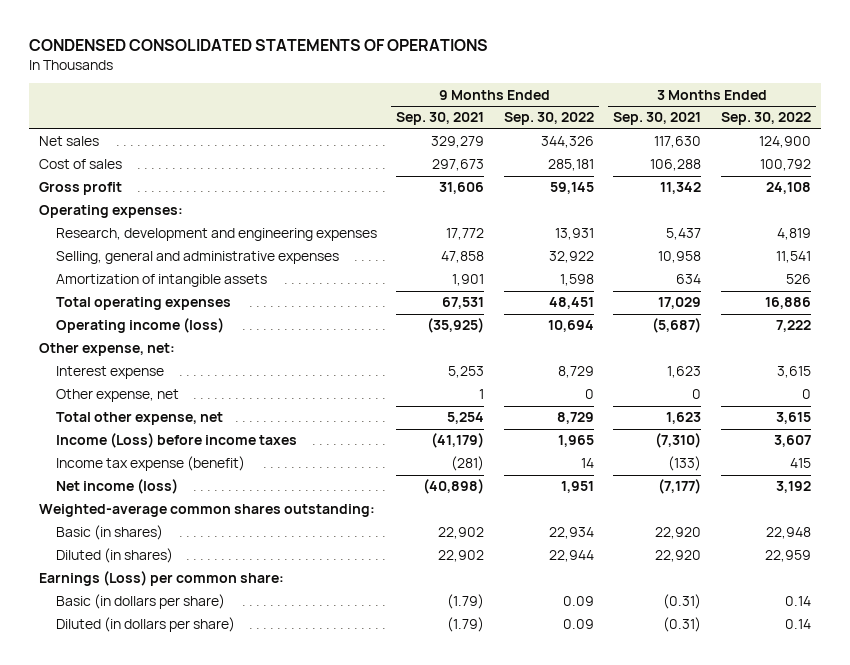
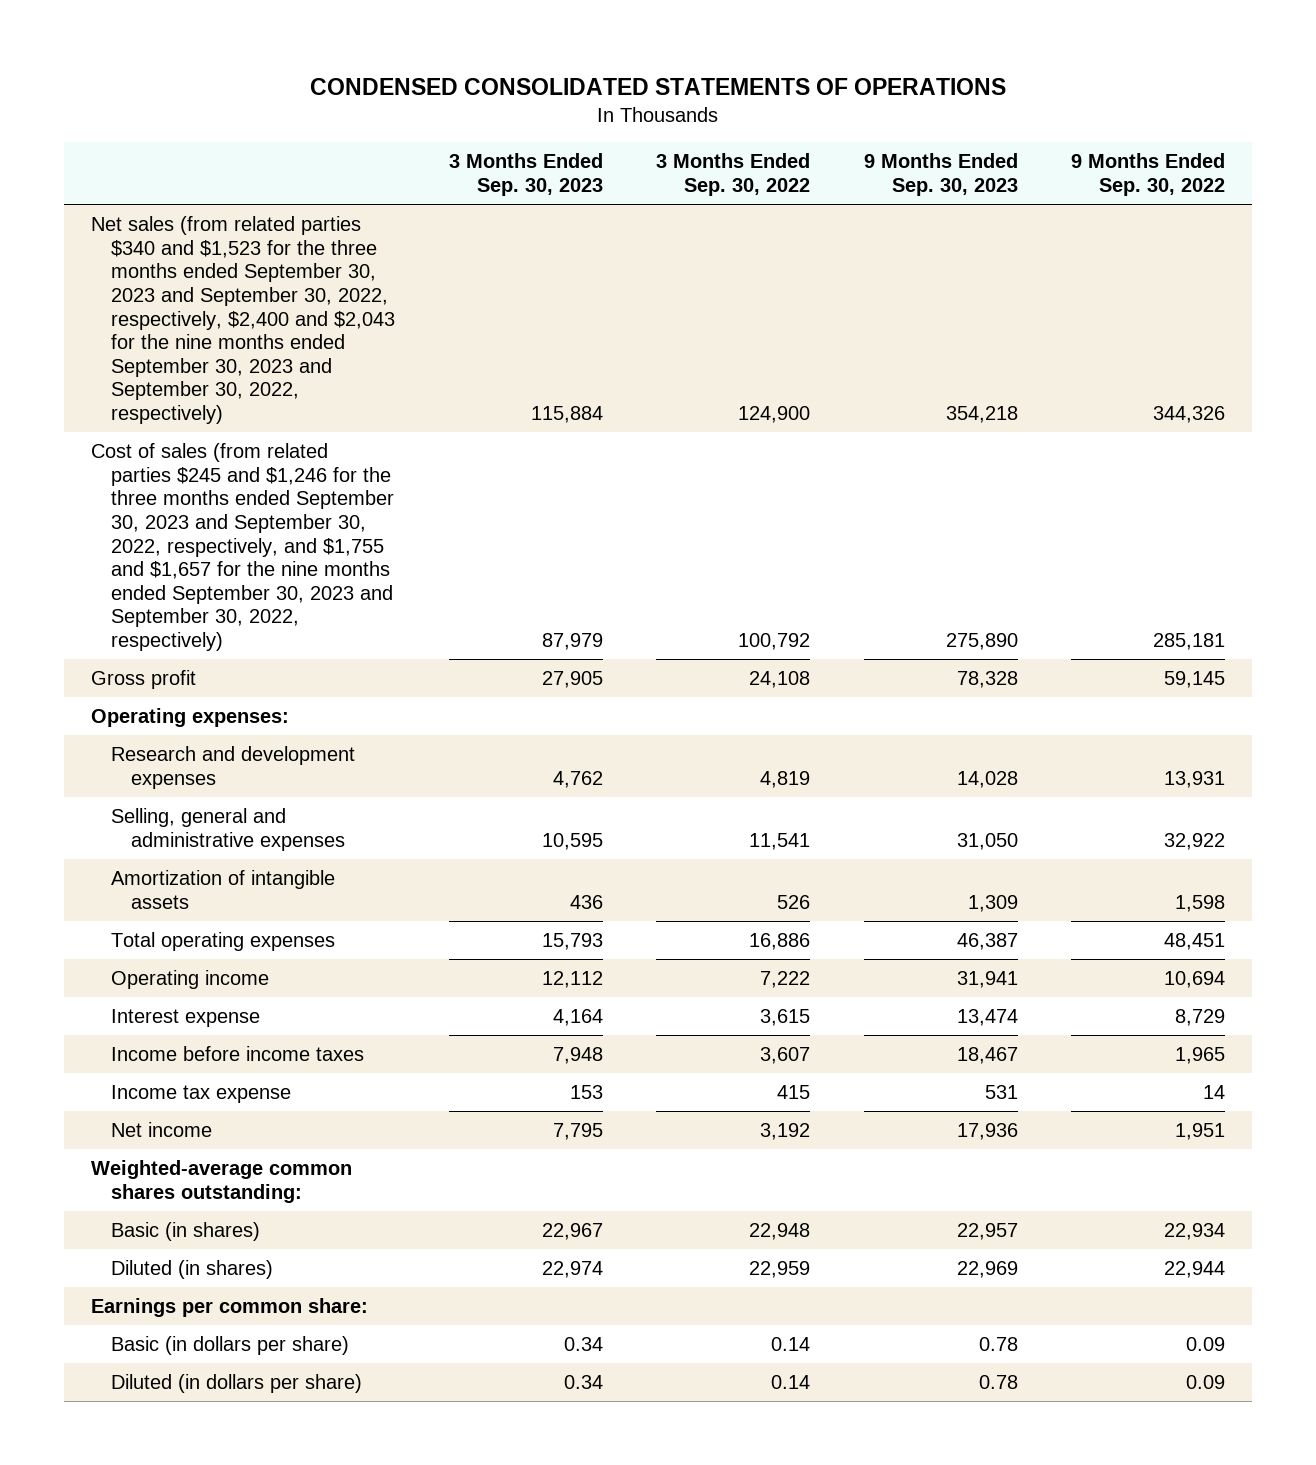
[396,112,485,126] Sep. 30, 2021 -> none
[613,112,702,126] Sep. 30, 2021 -> none
none -> [448,153,603,196] 3 Months Ended Sep. 30, 2023
none -> [863,153,1018,196] 9 Months Ended Sep. 30, 2023
[38,136,99,147] Net sales -> [91,216,396,424] Net sales (from related parties $340 and $1,523 for the three months ended September 30, 2023 and September 30, 2022, respectively, $2,400 and $2,043 for the nine months ended September 30, 2023 and September 30, 2022, respectively)
[38,159,122,170] Cost of sales -> [91,443,395,651] Cost of sales (from related parties $245 and $1,246 for the three months ended September 30, 2023 and September 30, 2022, respectively, and $1,755 and $1,657 for the nine months ended September 30, 2023 and September 30, 2022, respectively)
[55,228,377,242] Research, development and engineering expenses -> [111,746,356,789] Research and development expenses
[38,343,175,357] Other expense, net: -> none
[55,318,224,334] Operating income (loss) -> [111,970,270,990] Operating income
[55,389,179,403] Other expense, net -> none
[55,412,223,426] Total other expense, net -> none
[55,433,297,449] Income (Loss) before income taxes -> [111,1046,365,1062] Income before income taxes
[55,456,245,472] Income tax expense (benefit) -> [111,1085,292,1104] Income tax expense
[55,479,178,495] Net income (loss) -> [111,1122,213,1138] Net income
[38,571,284,587] Earnings (Loss) per common share: -> [91,1298,369,1318] Earnings per common share:

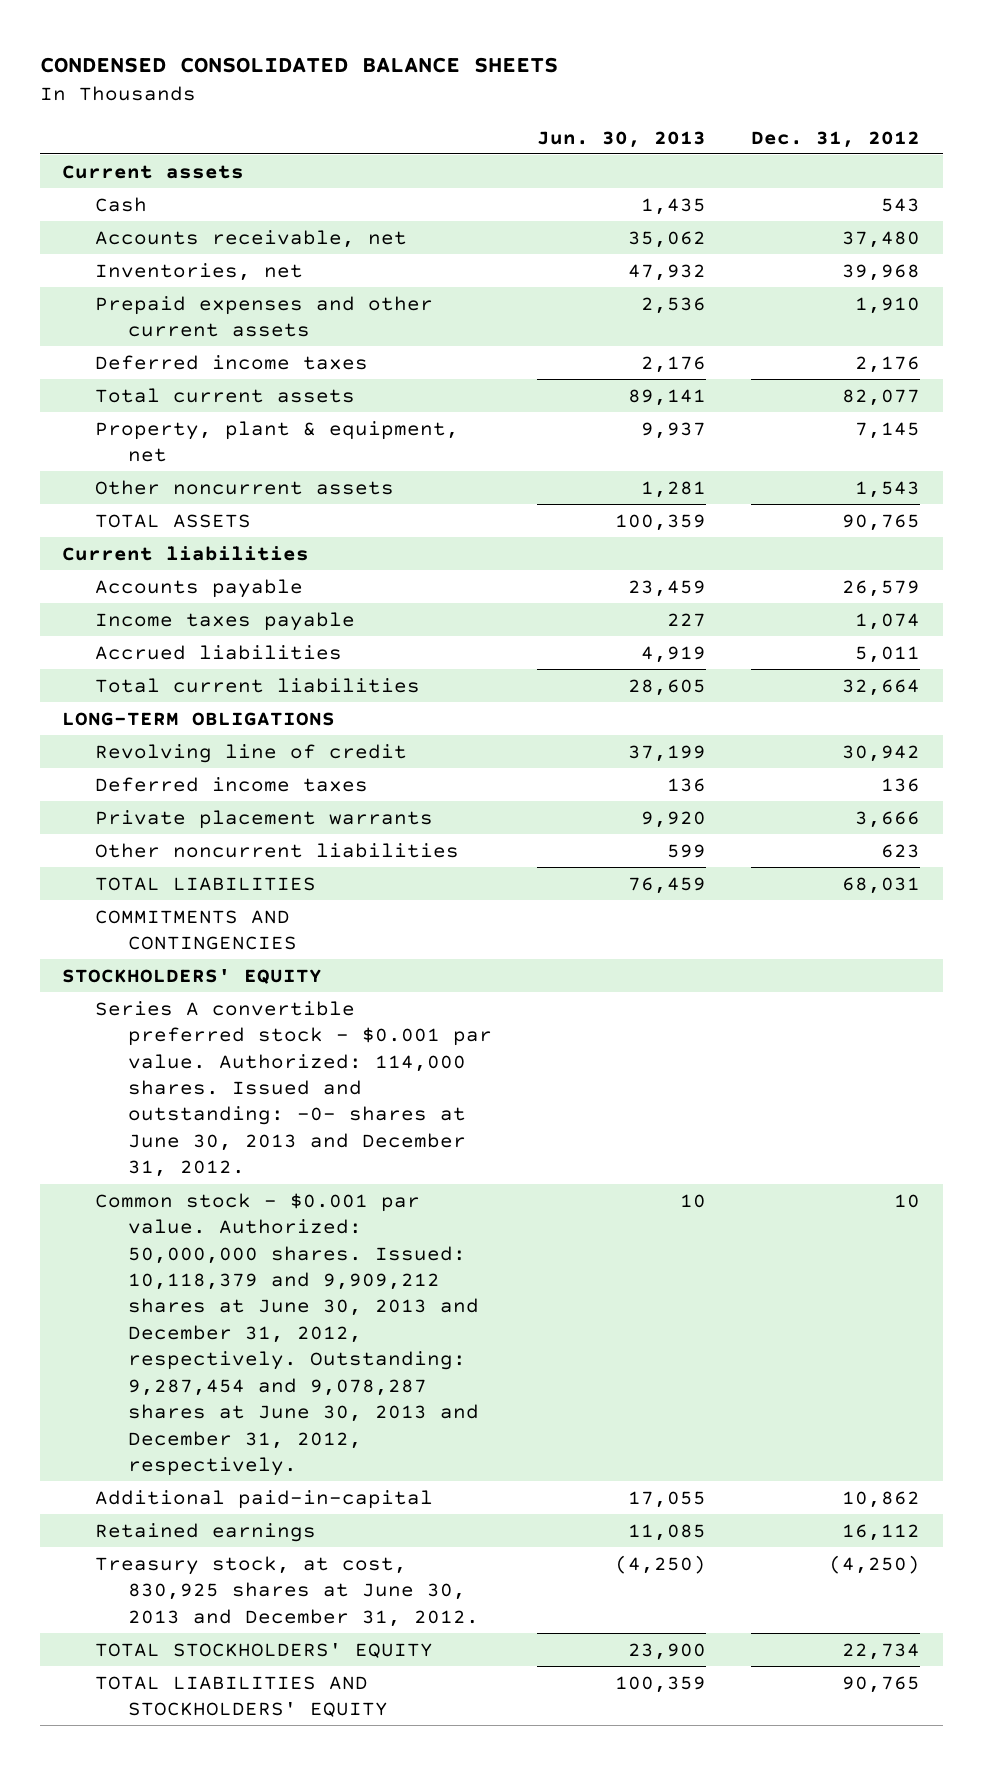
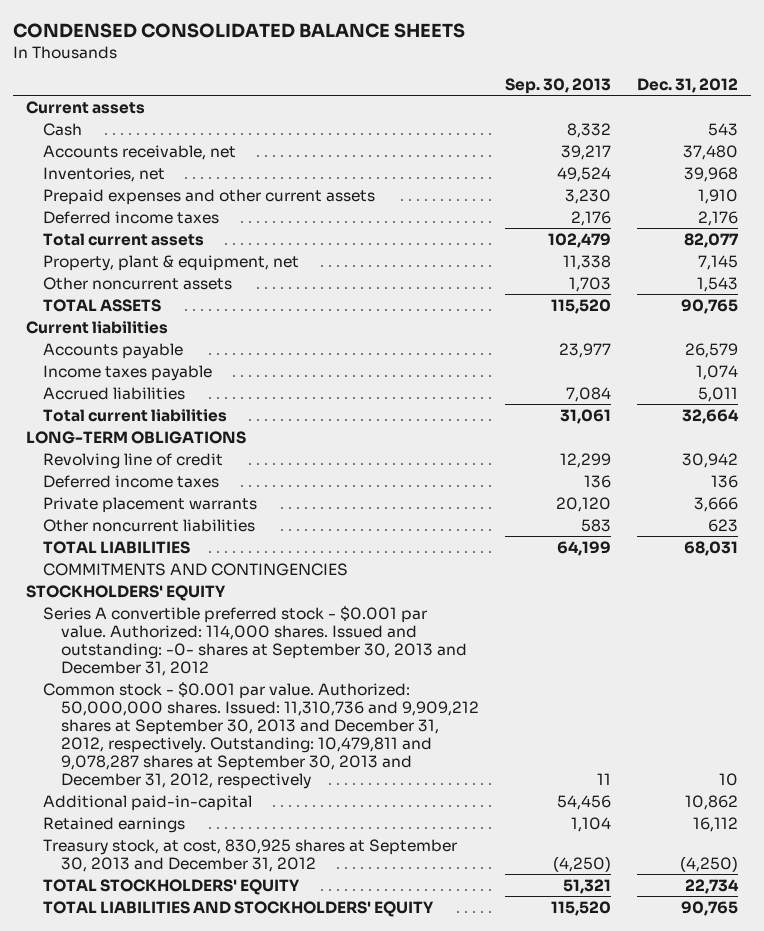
[537,130,707,148] Jun. 30, 2013 -> none
none -> [505,77,612,94] Sep. 30, 2013
[95,1000,493,1178] Series A convertible preferred stock - $0.001 par value. Authorized: 114,000 shares. Issued and outstanding: -0- shares at June 30, 2013 and December 31, 2012. -> [43,605,467,676] Series A convertible preferred stock - $0.001 par value. Authorized: 114,000 shares. Issued and outstanding: -0- shares at September 30, 2013 and December 31, 2012
[95,1192,480,1477] Common stock - $0.001 par value. Authorized: 50,000,000 shares. Issued: 10,118,379 and 9,909,212 shares at June 30, 2013 and December 31, 2012, respectively. Outstanding: 9,287,454 and 9,078,287 shares at June 30, 2013 and December 31, 2012, respectively. -> [43,681,479,789] Common stock - $0.001 par value. Authorized: 50,000,000 shares. Issued: 11,310,736 and 9,909,212 shares at September 30, 2013 and December 31, 2012, respectively. Outstanding: 10,479,811 and 9,078,287 shares at September 30, 2013 and December 31, 2012, respectively
[95,1555,480,1627] Treasury stock, at cost, 830,925 shares at June 30, 2013 and December 31, 2012. -> [43,838,458,872] Treasury stock, at cost, 830,925 shares at September 30, 2013 and December 31, 2012

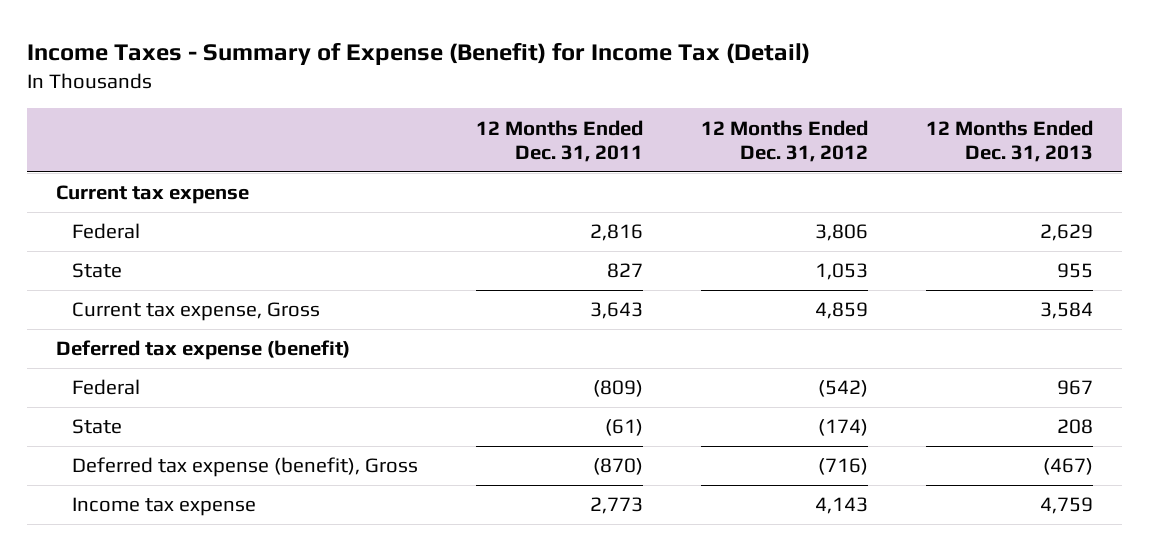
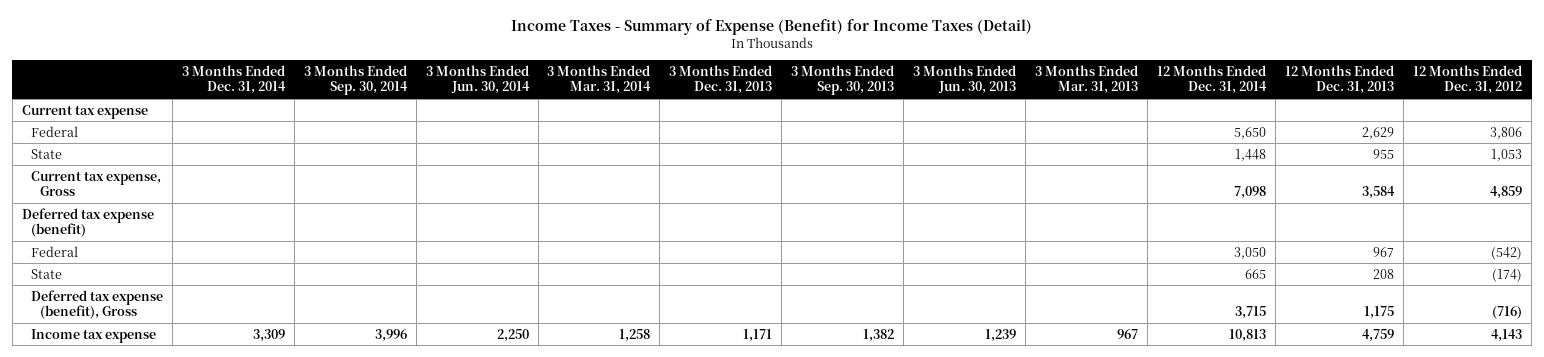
[27,41,811,65] Income Taxes - Summary of Expense (Benefit) for Income Tax (Detail) -> [510,19,1032,36] Income Taxes - Summary of Expense (Benefit) for Income Taxes (Detail)
[476,119,644,162] 12 Months Ended Dec. 31, 2011 -> none
none -> [181,64,286,95] 3 Months Ended Dec. 31, 2014
none -> [303,64,408,96] 3 Months Ended Sep. 30, 2014
none -> [425,64,530,95] 3 Months Ended Jun. 30, 2014
none -> [547,64,652,95] 3 Months Ended Mar. 31, 2014
none -> [669,64,773,95] 3 Months Ended Dec. 31, 2013
none -> [791,64,895,96] 3 Months Ended Sep. 30, 2013
none -> [913,64,1017,95] 3 Months Ended Jun. 30, 2013
none -> [1035,64,1139,95] 3 Months Ended Mar. 31, 2013
none -> [1157,64,1268,95] 12 Months Ended Dec. 31, 2014
[1042,458,1093,476] (467) -> [1364,306,1395,320] 1,175

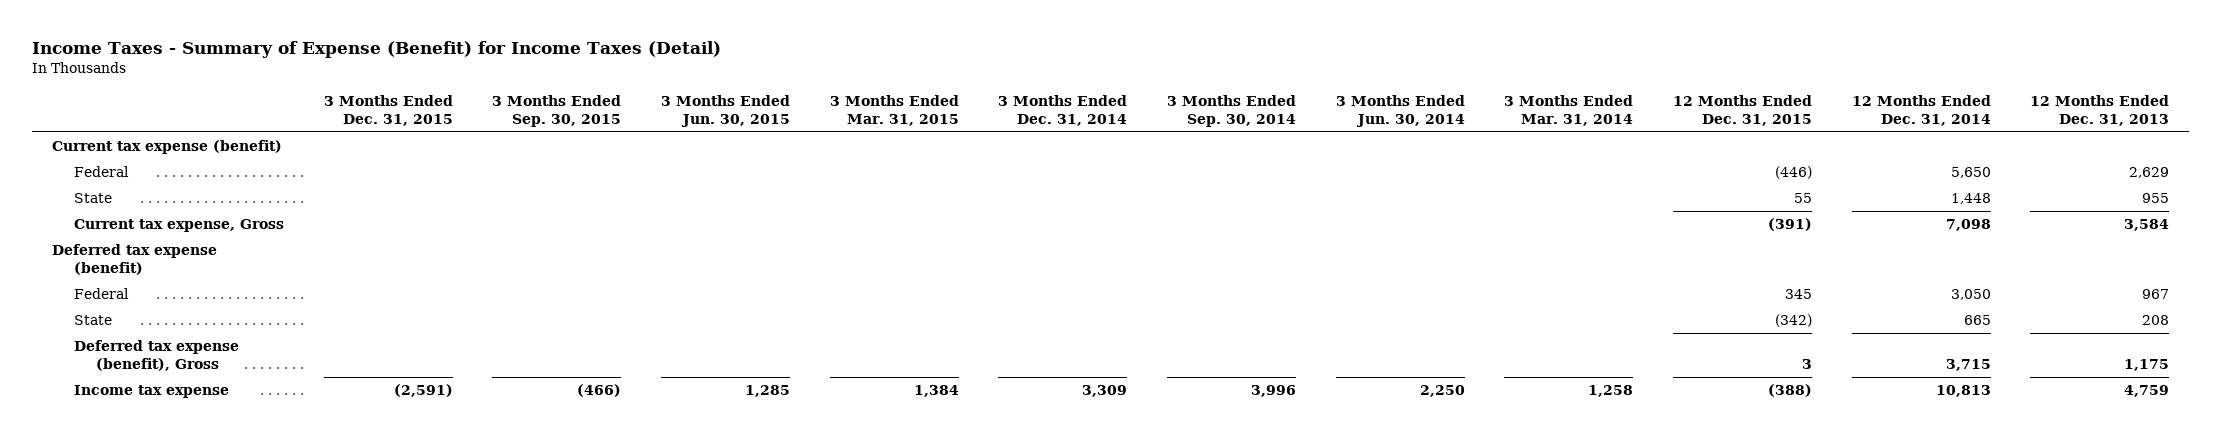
[669,64,773,95] 3 Months Ended Dec. 31, 2013 -> none
[791,64,895,96] 3 Months Ended Sep. 30, 2013 -> none
[913,64,1017,95] 3 Months Ended Jun. 30, 2013 -> none
[1035,64,1139,95] 3 Months Ended Mar. 31, 2013 -> none
[1413,64,1523,95] 12 Months Ended Dec. 31, 2012 -> none
none -> [323,94,453,126] 3 Months Ended Dec. 31, 2015
none -> [492,94,622,127] 3 Months Ended Sep. 30, 2015
none -> [661,94,791,127] 3 Months Ended Jun. 30, 2015
none -> [829,94,959,126] 3 Months Ended Mar. 31, 2015
none -> [1673,94,1813,126] 12 Months Ended Dec. 31, 2015
[21,104,148,119] Current tax expense -> [51,140,282,155] Current tax expense (benefit)

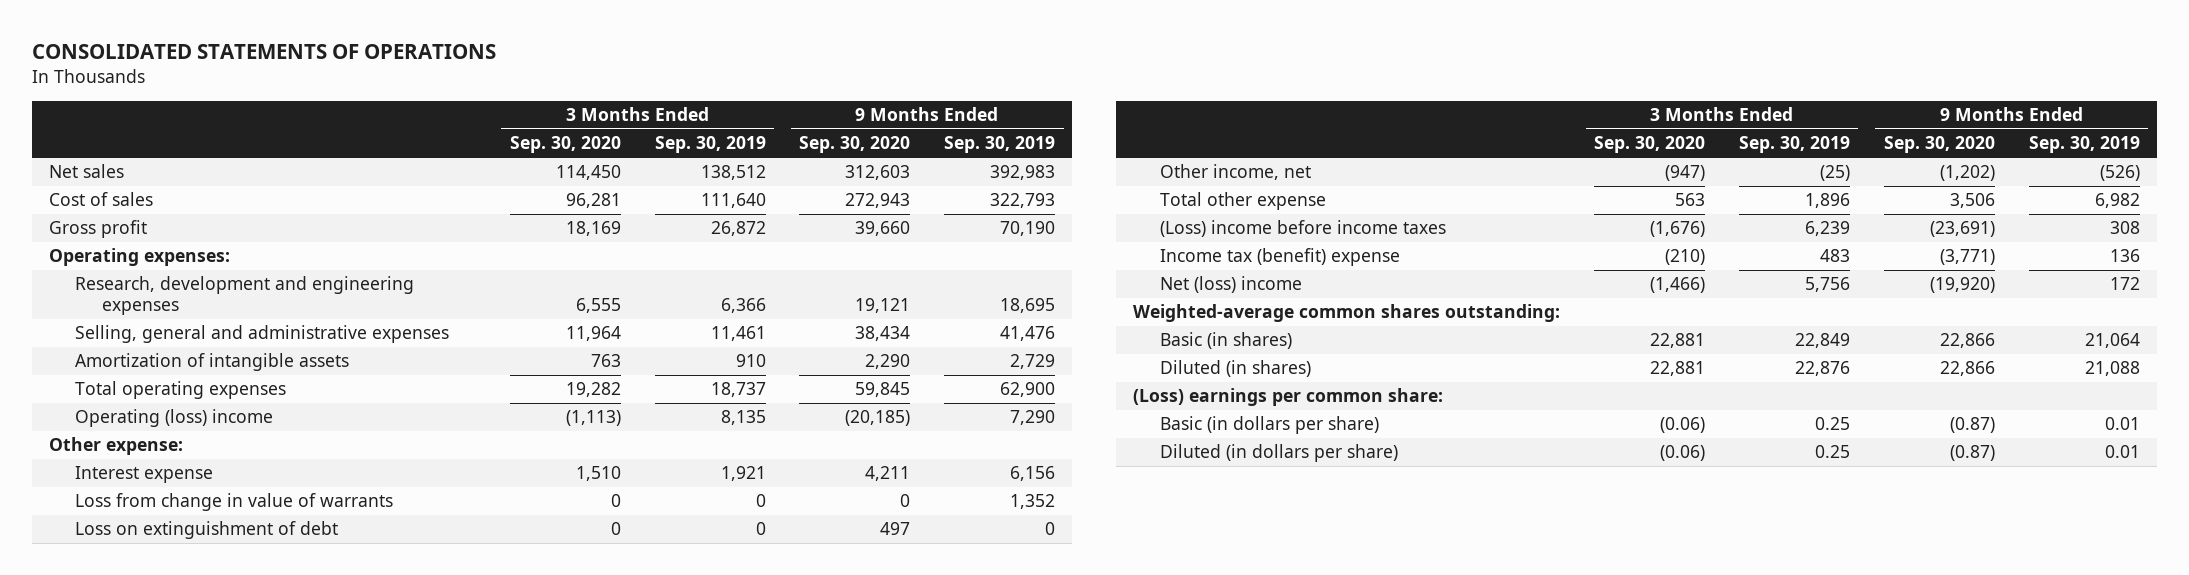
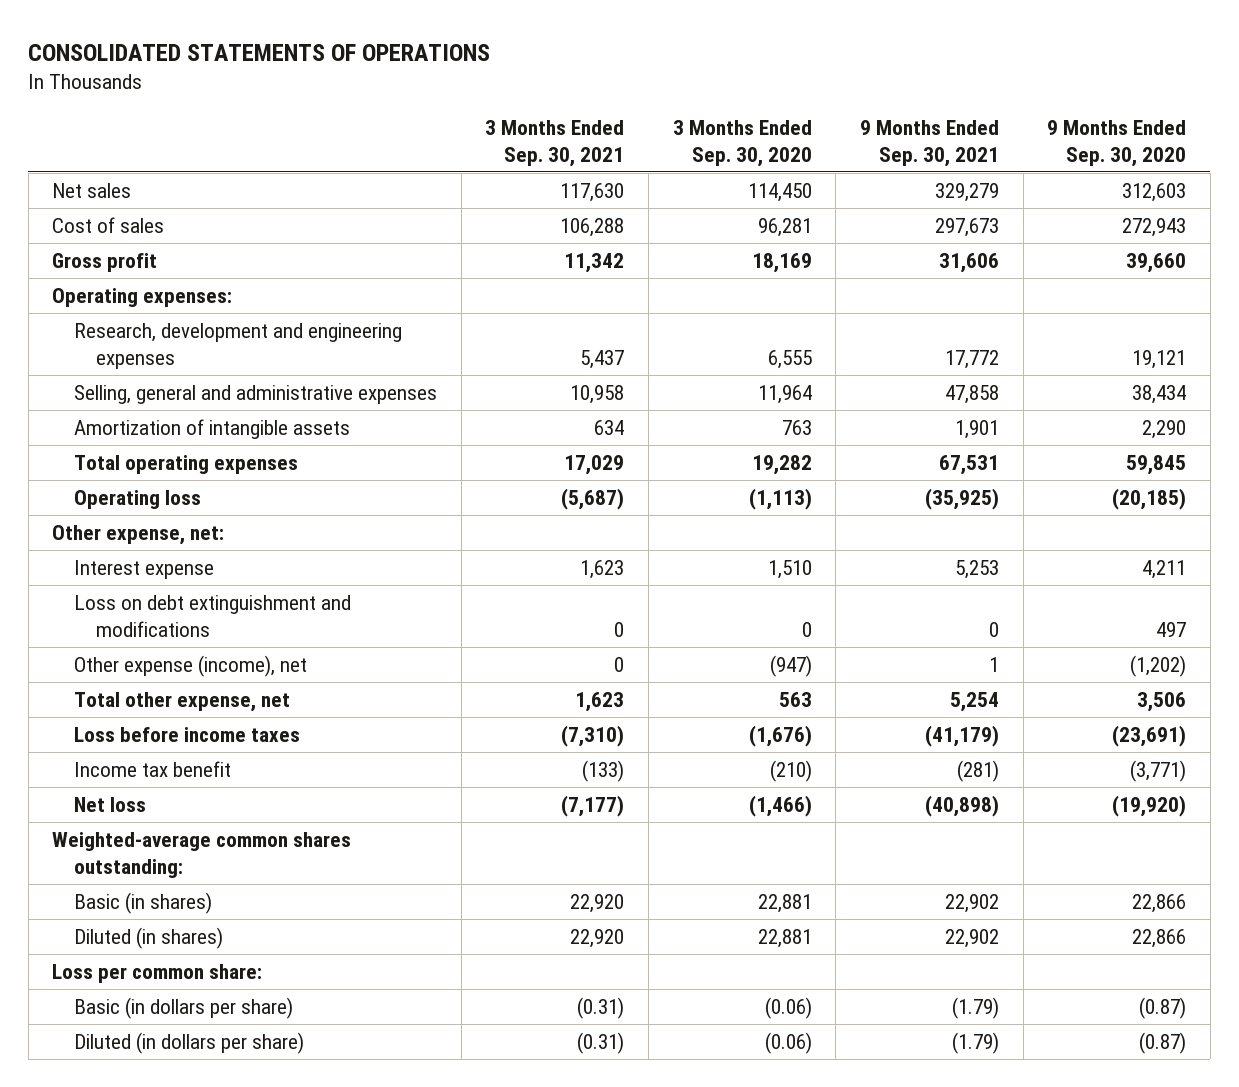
[654,136,766,154] Sep. 30, 2019 -> none
[944,136,1056,154] Sep. 30, 2019 -> none
none -> [485,119,625,167] 3 Months Ended Sep. 30, 2021
none -> [859,119,999,167] 9 Months Ended Sep. 30, 2021
[75,409,274,428] Operating (loss) income -> [74,489,202,509] Operating loss
[48,437,183,456] Other expense: -> [52,524,225,545] Other expense, net:
[75,493,394,512] Loss from change in value of warrants -> none
[75,521,339,540] Loss on extinguishment of debt -> [74,594,352,637] Loss on debt extinguishment and modifications
[1159,164,1311,181] Other income, net -> [74,654,308,677] Other expense (income), net
[1159,192,1326,211] Total other expense -> [74,691,291,712] Total other expense, net
[1159,220,1446,238] (Loss) income before income taxes -> [74,726,301,742] Loss before income taxes
[1159,248,1400,267] Income tax (benefit) expense -> [74,760,232,777] Income tax benefit
[1159,276,1302,294] Net (loss) income -> [74,796,147,812] Net loss
[1133,388,1444,407] (Loss) earnings per common share: -> [52,963,263,983] Loss per common share:

